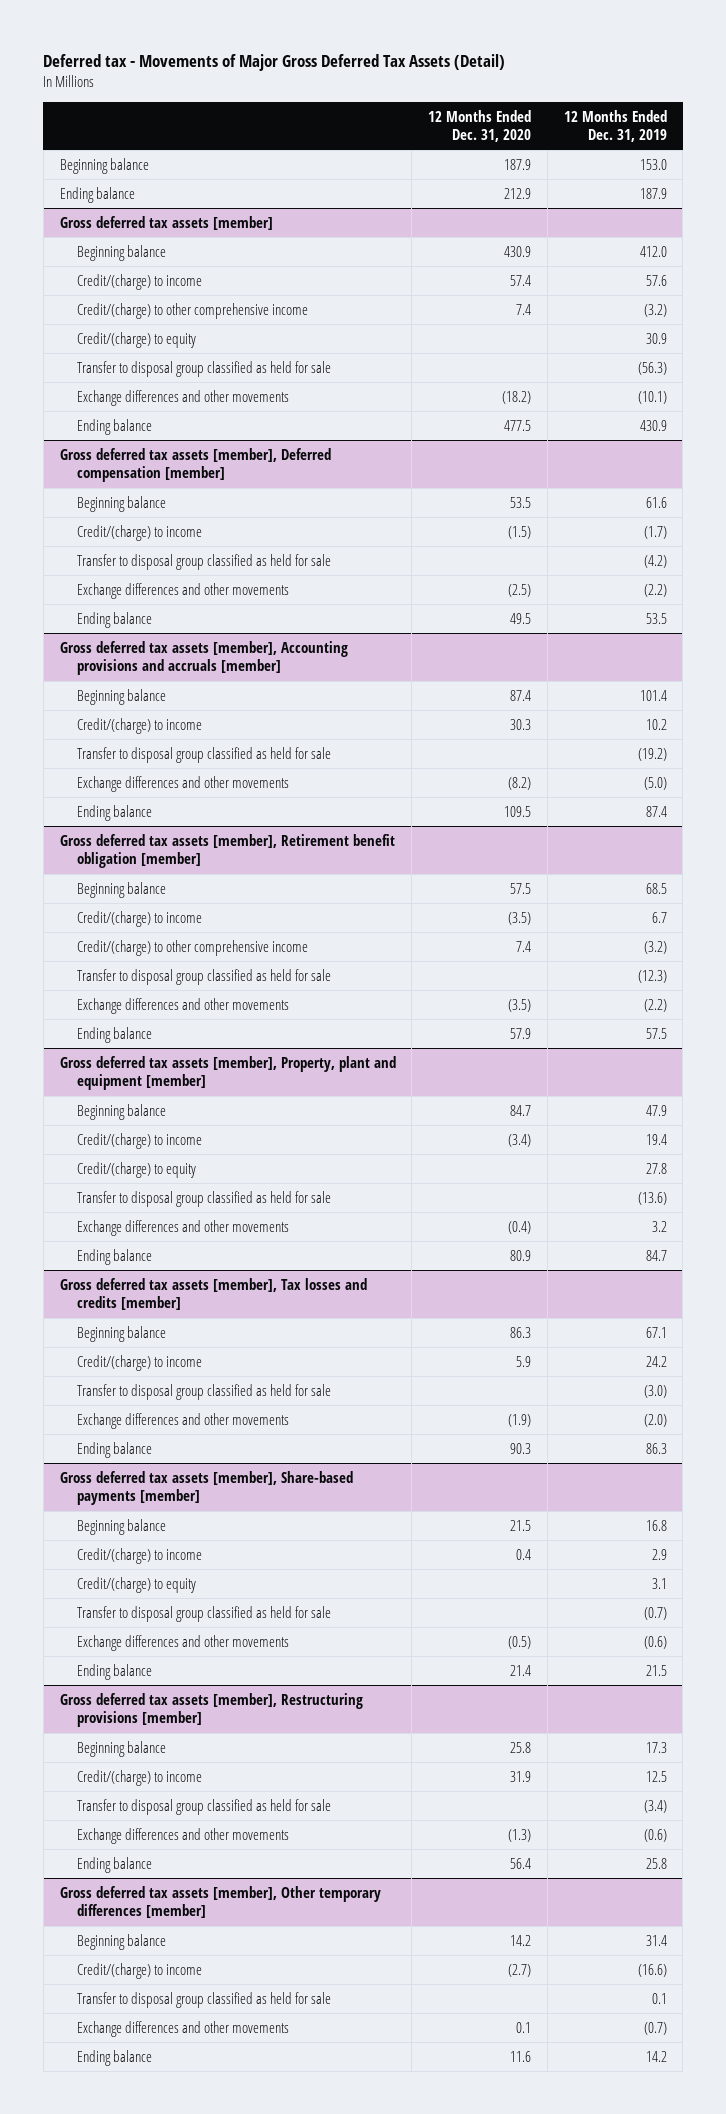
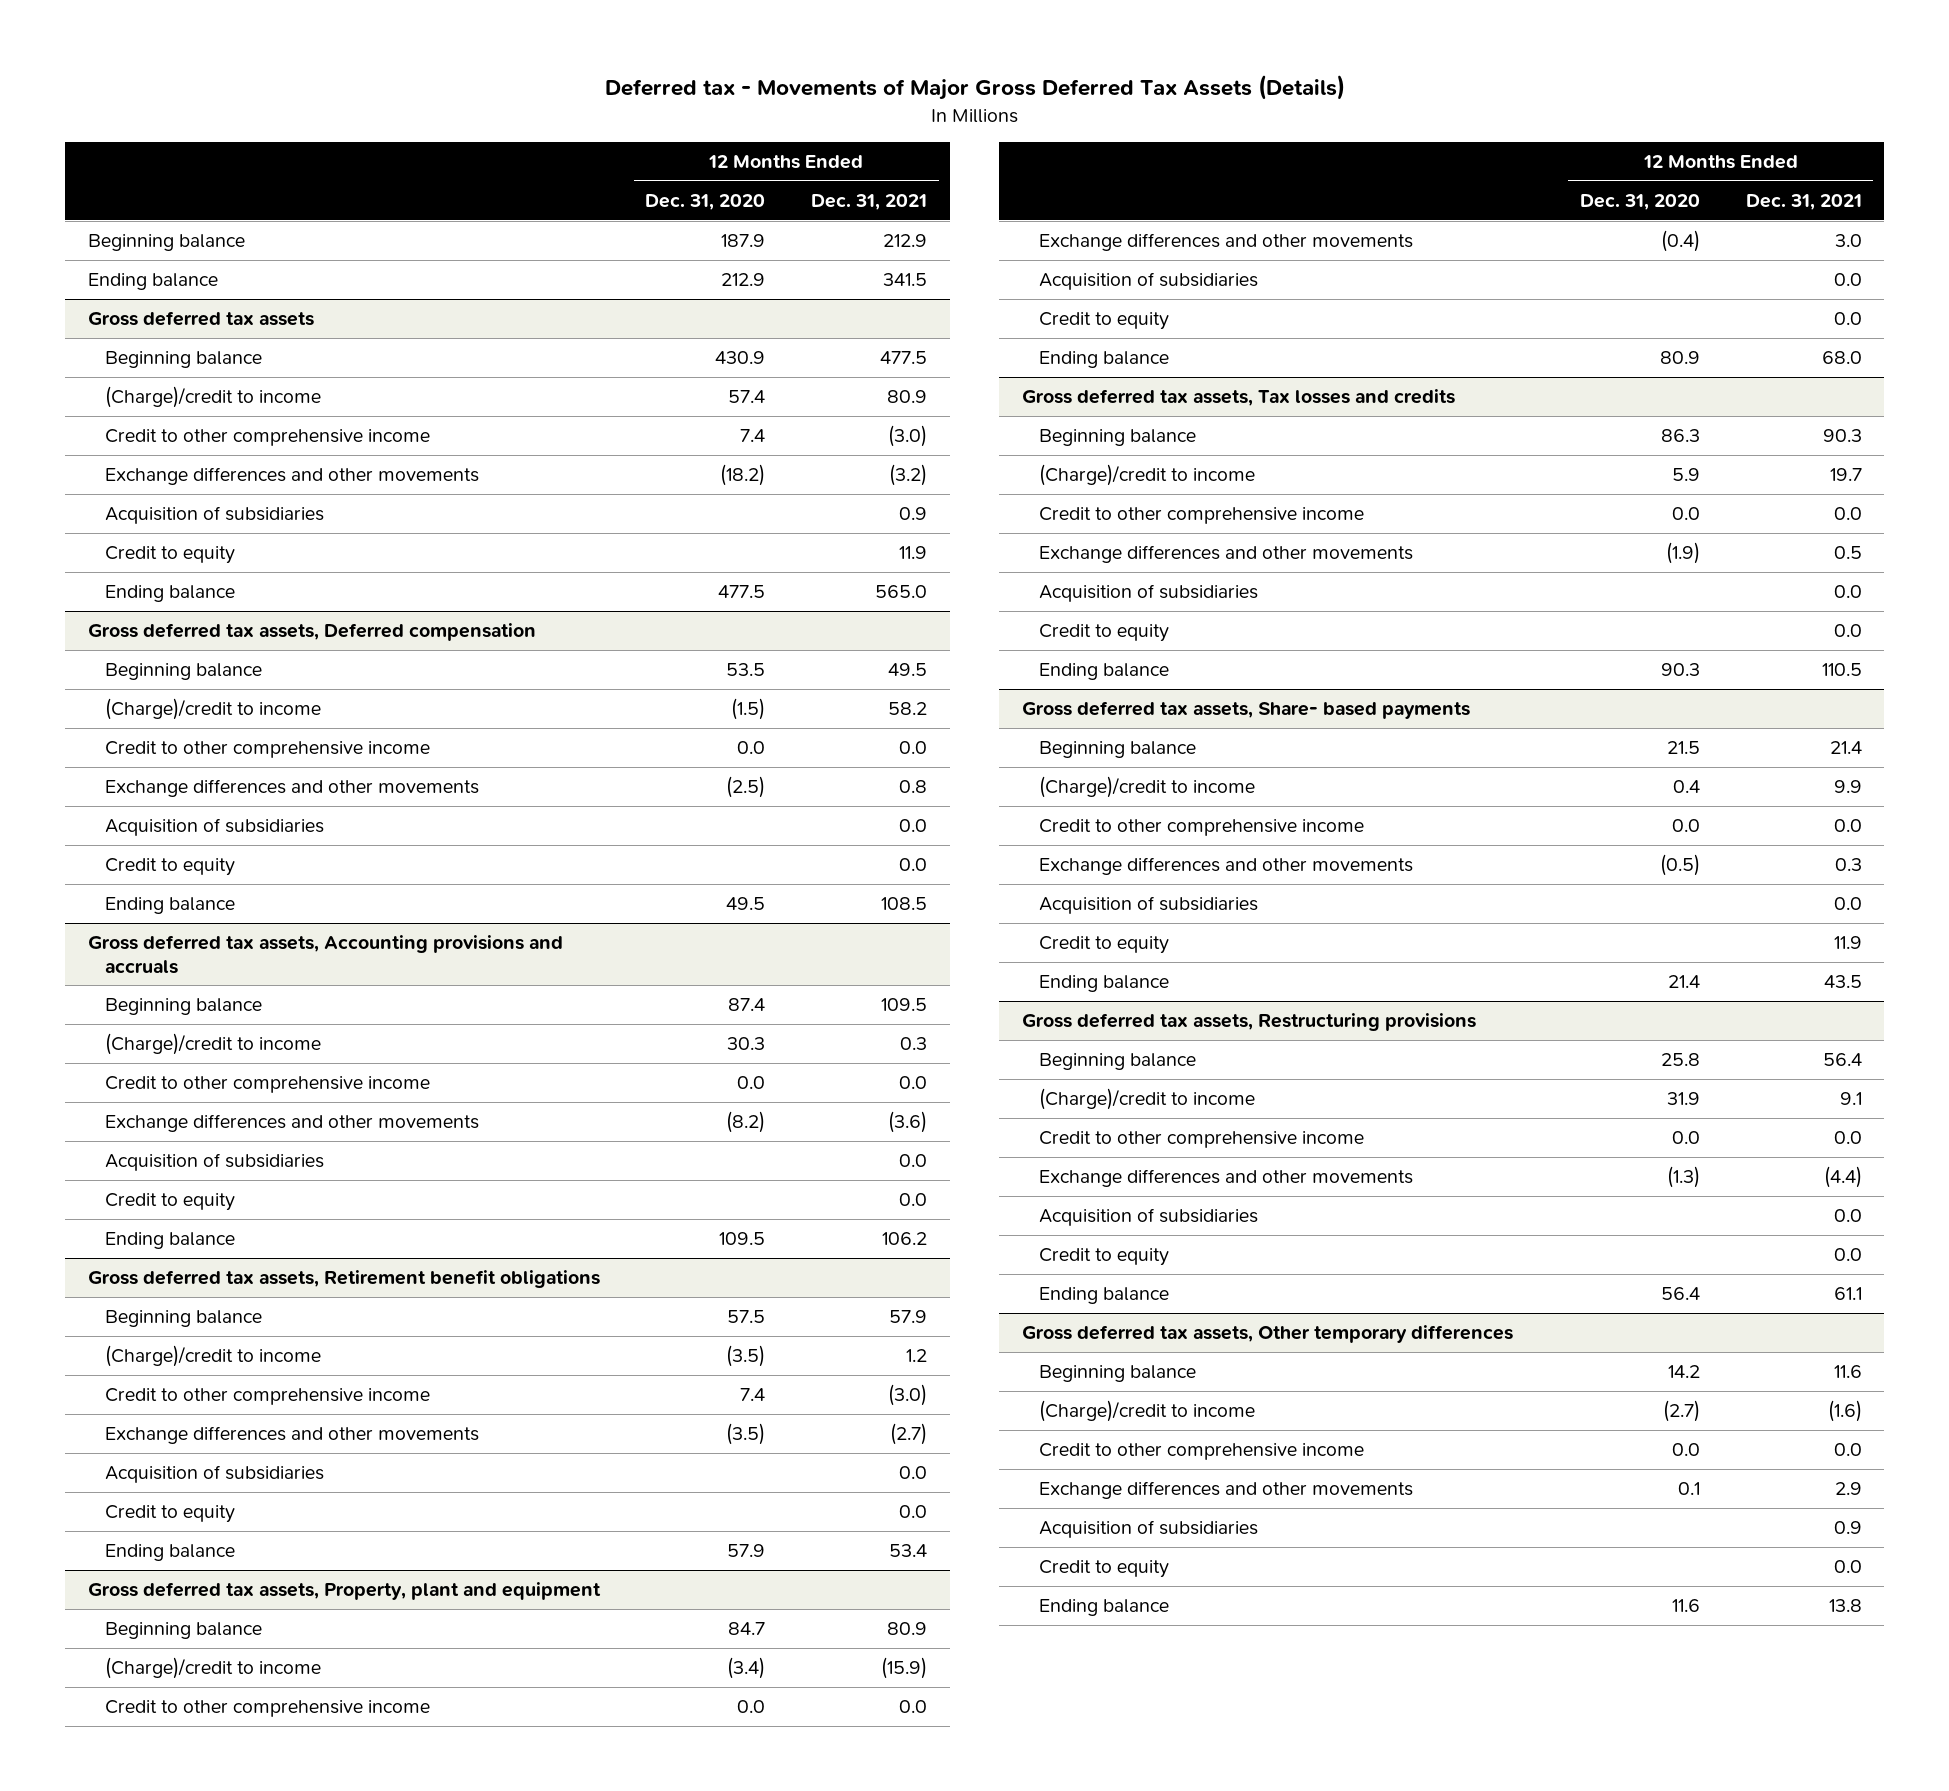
[43,53,506,71] Deferred tax - Movements of Major Gross Deferred Tax Assets (Detail) -> [604,75,1345,101] Deferred tax - Movements of Major Gross Deferred Tax Assets (Details)
[563,109,667,143] 12 Months Ended Dec. 31, 2019 -> none
none -> [811,193,928,210] Dec. 31, 2021
[59,215,273,230] Gross deferred tax assets [member] -> [87,311,314,327] Gross deferred tax assets
[76,331,196,348] Credit/(charge) to equity -> none
[76,360,331,377] Transfer to disposal group classified as held for sale -> none
[76,273,202,290] Credit/(charge) to income -> [104,386,321,409] (Charge)/credit to income
[76,302,308,319] Credit/(charge) to other comprehensive income -> [104,429,430,447] Credit to other comprehensive income
none -> [104,506,324,525] Acquisition of subsidiaries
none -> [104,546,235,565] Credit to equity
[59,447,331,483] Gross deferred tax assets [member], Deferred compensation [member] -> [87,623,536,642] Gross deferred tax assets, Deferred compensation
[76,553,331,570] Transfer to disposal group classified as held for sale -> none
[76,524,202,541] Credit/(charge) to income -> [104,698,321,721] (Charge)/credit to income
none -> [104,741,430,759] Credit to other comprehensive income
none -> [104,818,324,837] Acquisition of subsidiaries
none -> [104,858,235,877] Credit to equity
[59,640,348,676] Gross deferred tax assets [member], Accounting provisions and accruals [member] -> [87,935,563,974] Gross deferred tax assets, Accounting provisions and accruals
[76,746,331,763] Transfer to disposal group classified as held for sale -> none
[76,717,202,734] Credit/(charge) to income -> [104,1033,321,1056] (Charge)/credit to income
none -> [104,1076,430,1094] Credit to other comprehensive income
none -> [104,1153,324,1172] Acquisition of subsidiaries
none -> [104,1193,235,1212] Credit to equity
[59,833,395,869] Gross deferred tax assets [member], Retirement benefit obligation [member] -> [87,1270,600,1289] Gross deferred tax assets, Retirement benefit obligations
[76,968,331,985] Transfer to disposal group classified as held for sale -> none
[76,910,202,927] Credit/(charge) to income -> [104,1345,321,1368] (Charge)/credit to income
[76,939,308,956] Credit/(charge) to other comprehensive income -> [104,1388,430,1406] Credit to other comprehensive income
none -> [104,1465,324,1484] Acquisition of subsidiaries
none -> [104,1505,235,1524] Credit to equity
[59,1055,396,1091] Gross deferred tax assets [member], Property, plant and equipment [member] -> [87,1582,601,1601] Gross deferred tax assets, Property, plant and equipment
[76,1161,196,1178] Credit/(charge) to equity -> none
[76,1190,331,1207] Transfer to disposal group classified as held for sale -> none
[76,1132,202,1149] Credit/(charge) to income -> [104,1657,321,1680] (Charge)/credit to income
none -> [104,1700,430,1718] Credit to other comprehensive income
none -> [1039,272,1259,291] Acquisition of subsidiaries
none -> [1039,312,1170,331] Credit to equity
[59,1277,367,1311] Gross deferred tax assets [member], Tax losses and credits [member] -> [1022,389,1456,407] Gross deferred tax assets, Tax losses and credits
[76,1383,331,1400] Transfer to disposal group classified as held for sale -> none
[76,1354,202,1371] Credit/(charge) to income -> [1039,464,1256,487] (Charge)/credit to income
none -> [1039,507,1365,525] Credit to other comprehensive income
none -> [1039,584,1259,603] Acquisition of subsidiaries
none -> [1039,624,1170,643] Credit to equity
[59,1470,353,1506] Gross deferred tax assets [member], Share-based payments [member] -> [1022,701,1471,720] Gross deferred tax assets, Share- based payments
[76,1576,196,1593] Credit/(charge) to equity -> none
[76,1605,331,1622] Transfer to disposal group classified as held for sale -> none
[76,1547,202,1564] Credit/(charge) to income -> [1039,776,1256,799] (Charge)/credit to income
none -> [1039,819,1365,837] Credit to other comprehensive income
none -> [1039,896,1259,915] Acquisition of subsidiaries
none -> [1039,936,1170,955] Credit to equity
[59,1692,363,1728] Gross deferred tax assets [member], Restructuring provisions [member] -> [1022,1013,1477,1032] Gross deferred tax assets, Restructuring provisions
[76,1798,331,1815] Transfer to disposal group classified as held for sale -> none
[76,1769,202,1786] Credit/(charge) to income -> [1039,1088,1256,1111] (Charge)/credit to income
none -> [1039,1131,1365,1149] Credit to other comprehensive income
none -> [1039,1208,1259,1227] Acquisition of subsidiaries
none -> [1039,1248,1170,1267] Credit to equity
[59,1885,381,1919] Gross deferred tax assets [member], Other temporary differences [member] -> [1022,1325,1514,1344] Gross deferred tax assets, Other temporary differences
[76,1991,331,2008] Transfer to disposal group classified as held for sale -> none
[76,1962,202,1979] Credit/(charge) to income -> [1039,1400,1256,1423] (Charge)/credit to income
none -> [1039,1443,1365,1461] Credit to other comprehensive income
none -> [1039,1520,1259,1539] Acquisition of subsidiaries
none -> [1039,1560,1170,1579] Credit to equity

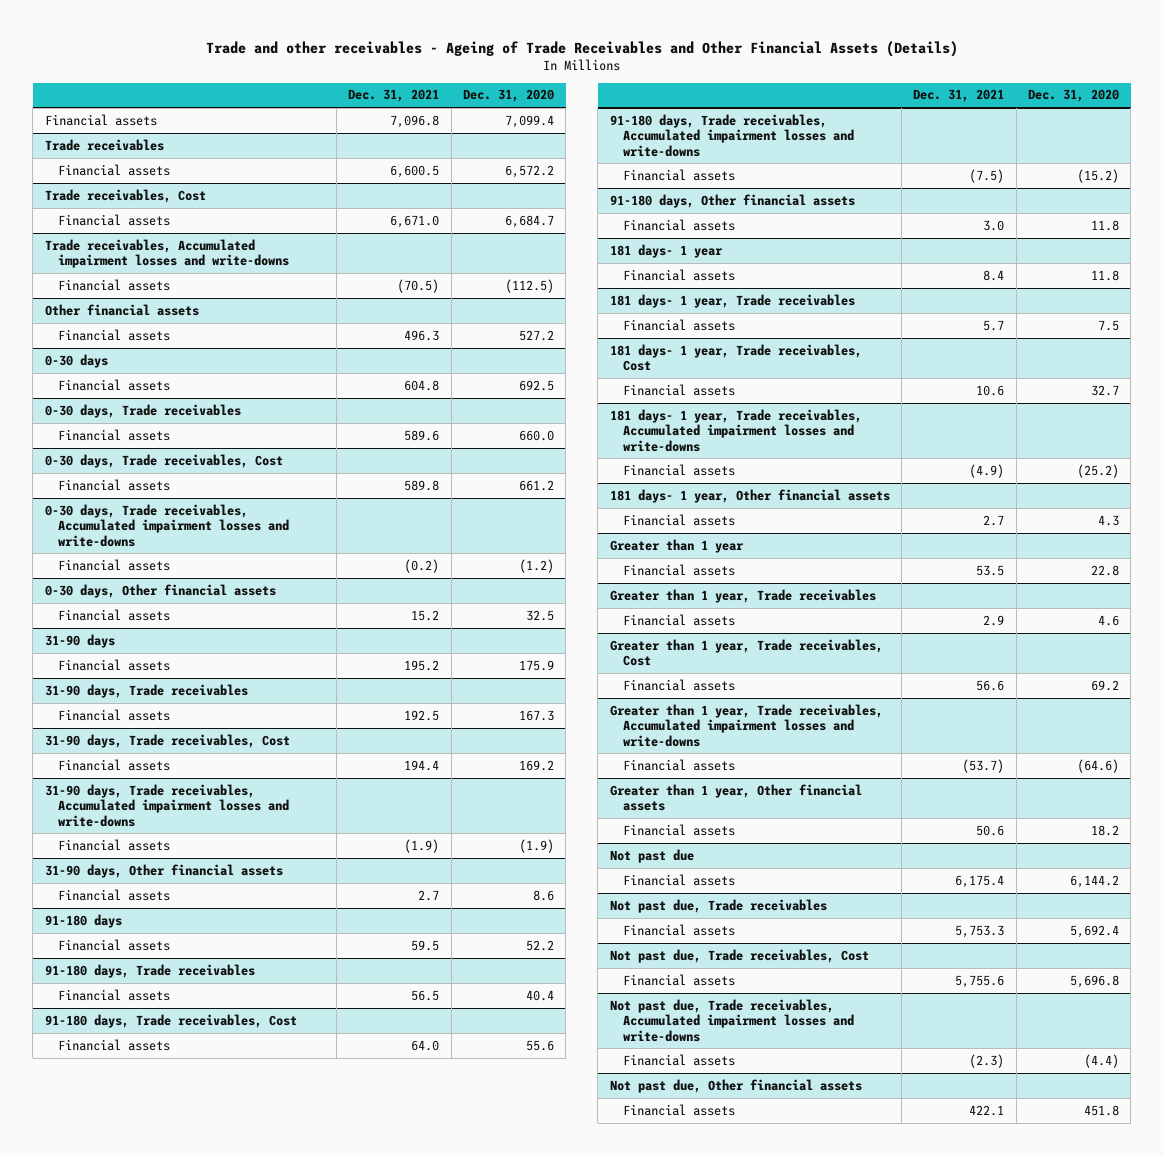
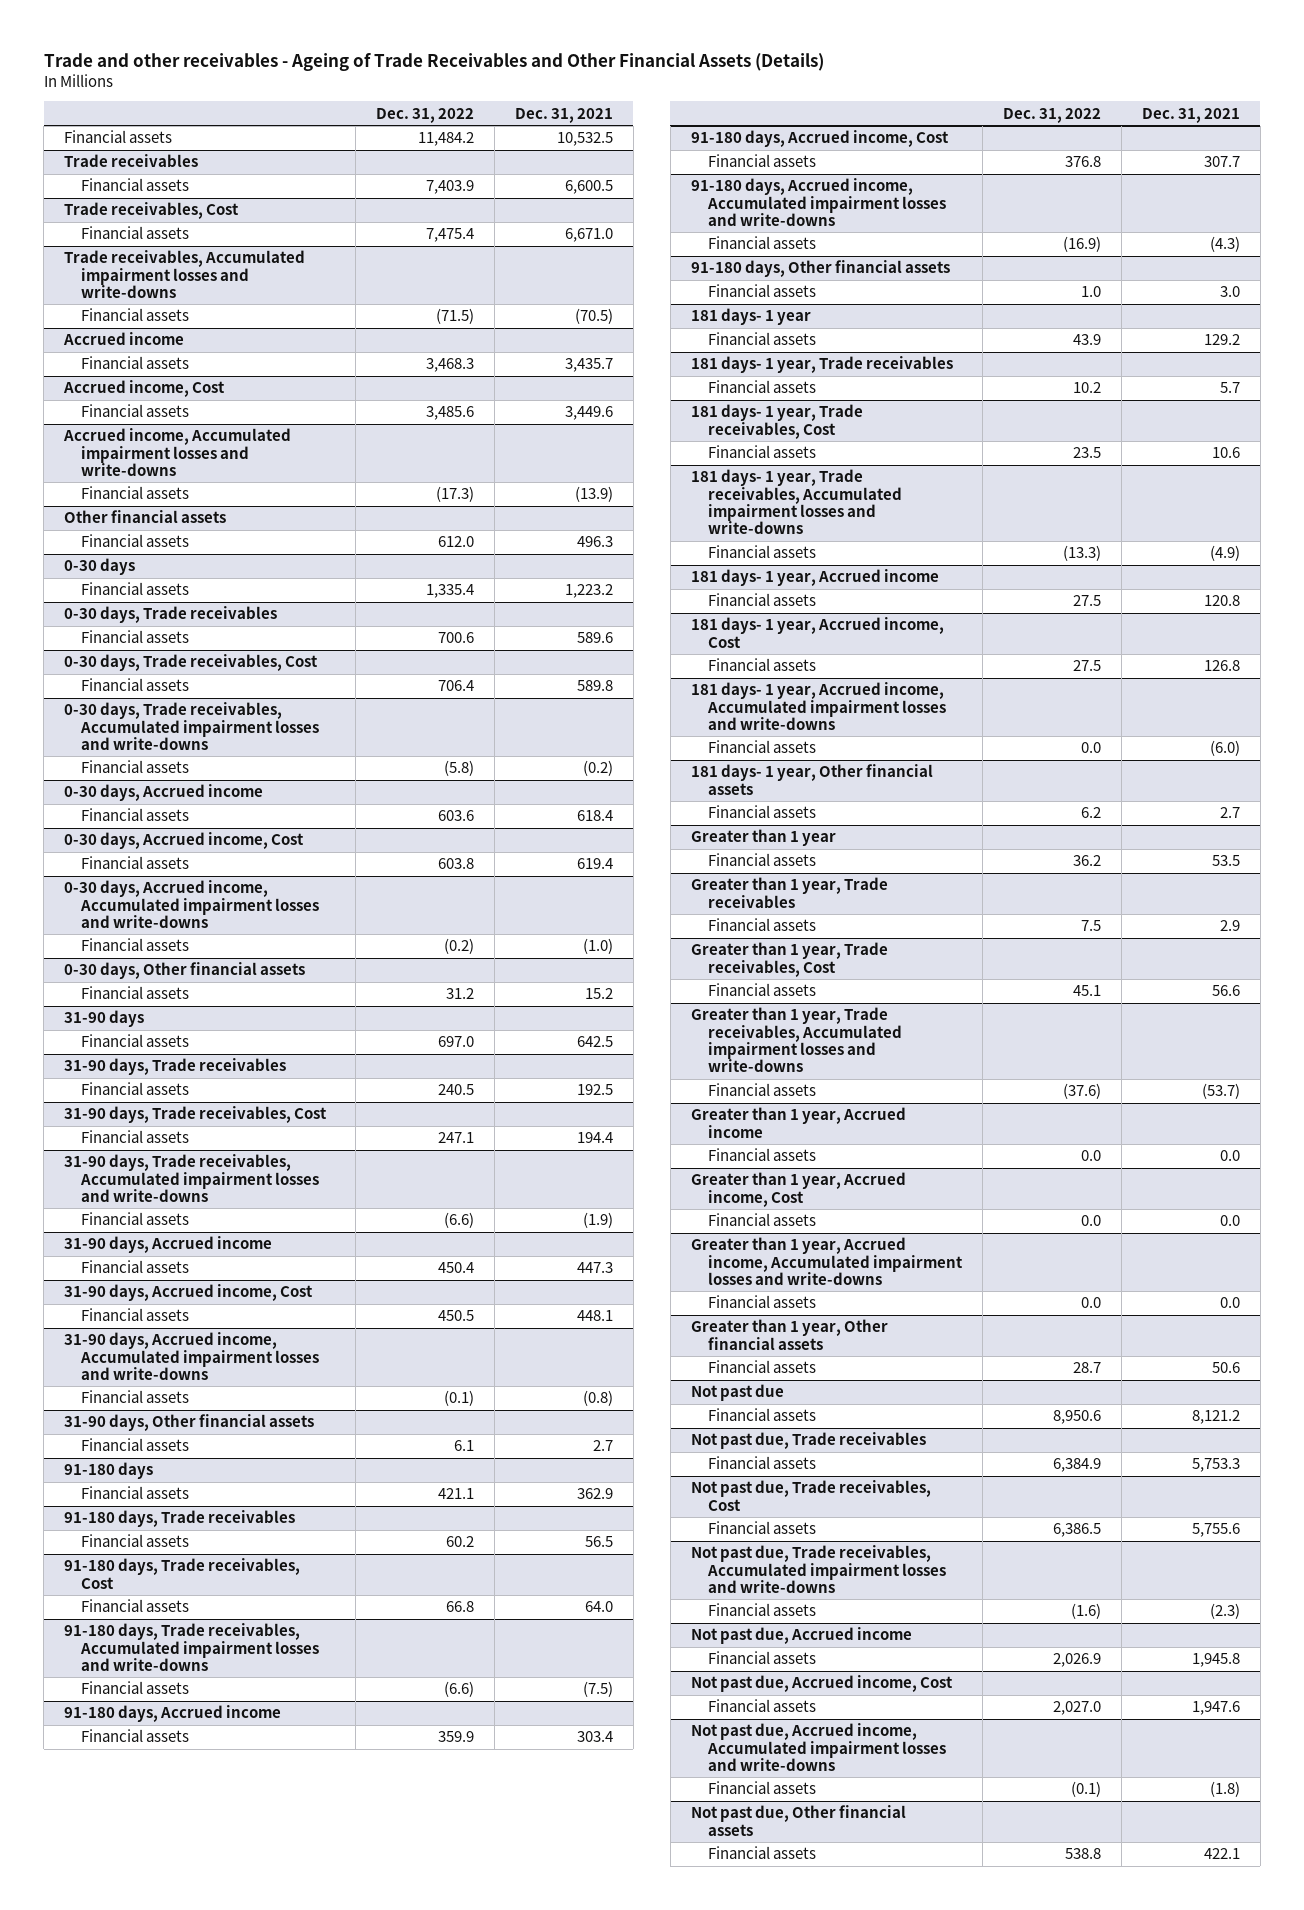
[462,89,554,103] Dec. 31, 2020 -> none
none -> [376,107,475,123] Dec. 31, 2022
[390,114,440,128] 7,096.8 -> [556,132,613,147] 10,532.5
none -> [62,332,184,346] Accrued income
none -> [81,356,190,370] Financial assets
none -> [62,380,225,398] Accrued income, Cost
none -> [81,404,190,418] Financial assets
none -> [62,428,291,476] Accrued income, Accumulated impairment losses and write-downs
none -> [81,486,190,500] Financial assets
[404,379,440,391] 604.8 -> [564,584,613,599] 1,223.2
none -> [63,784,263,802] 0-30 days, Accrued income
none -> [81,808,190,822] Financial assets
none -> [63,832,304,850] 0-30 days, Accrued income, Cost
none -> [81,856,190,870] Financial assets
none -> [63,880,320,928] 0-30 days, Accrued income, Accumulated impairment losses and write-downs
none -> [81,938,190,952] Financial assets
[404,659,440,671] 195.2 -> [576,1036,613,1048] 642.5
none -> [63,1236,272,1254] 31-90 days, Accrued income
none -> [81,1260,190,1274] Financial assets
none -> [63,1284,313,1302] 31-90 days, Accrued income, Cost
none -> [81,1308,190,1322] Financial assets
none -> [63,1332,320,1380] 31-90 days, Accrued income, Accumulated impairment losses and write-downs
none -> [81,1390,190,1404] Financial assets
[411,939,440,951] 59.5 -> [576,1488,613,1500] 362.9
none -> [63,1705,281,1723] 91-180 days, Accrued income
none -> [81,1729,190,1743] Financial assets
none -> [690,130,949,148] 91-180 days, Accrued income, Cost
none -> [708,154,817,168] Financial assets
none -> [690,178,947,226] 91-180 days, Accrued income, Accumulated impairment losses and write-downs
none -> [708,236,817,250] Financial assets
[983,269,1005,281] 8.4 -> [1203,334,1240,346] 129.2
none -> [690,569,939,587] 181 days- 1 year, Accrued income
none -> [708,593,817,607] Financial assets
none -> [690,617,944,648] 181 days- 1 year, Accrued income, Cost
none -> [708,658,817,672] Financial assets
none -> [690,682,947,730] 181 days- 1 year, Accrued income, Accumulated impairment losses and write-downs
none -> [708,740,817,754] Financial assets
none -> [690,1107,906,1138] Greater than 1 year, Accrued income
none -> [708,1148,817,1162] Financial assets
none -> [690,1172,906,1207] Greater than 1 year, Accrued income, Cost
none -> [708,1213,817,1227] Financial assets
none -> [690,1237,964,1285] Greater than 1 year, Accrued income, Accumulated impairment losses and write-downs
none -> [708,1295,817,1309] Financial assets
[955,874,1005,888] 6,175.4 -> [1191,1410,1240,1425] 8,121.2
none -> [690,1627,912,1645] Not past due, Accrued income
none -> [708,1651,817,1665] Financial assets
none -> [690,1675,953,1693] Not past due, Accrued income, Cost
none -> [708,1699,817,1713] Financial assets
none -> [690,1723,947,1771] Not past due, Accrued income, Accumulated impairment losses and write-downs
none -> [708,1781,817,1795] Financial assets

